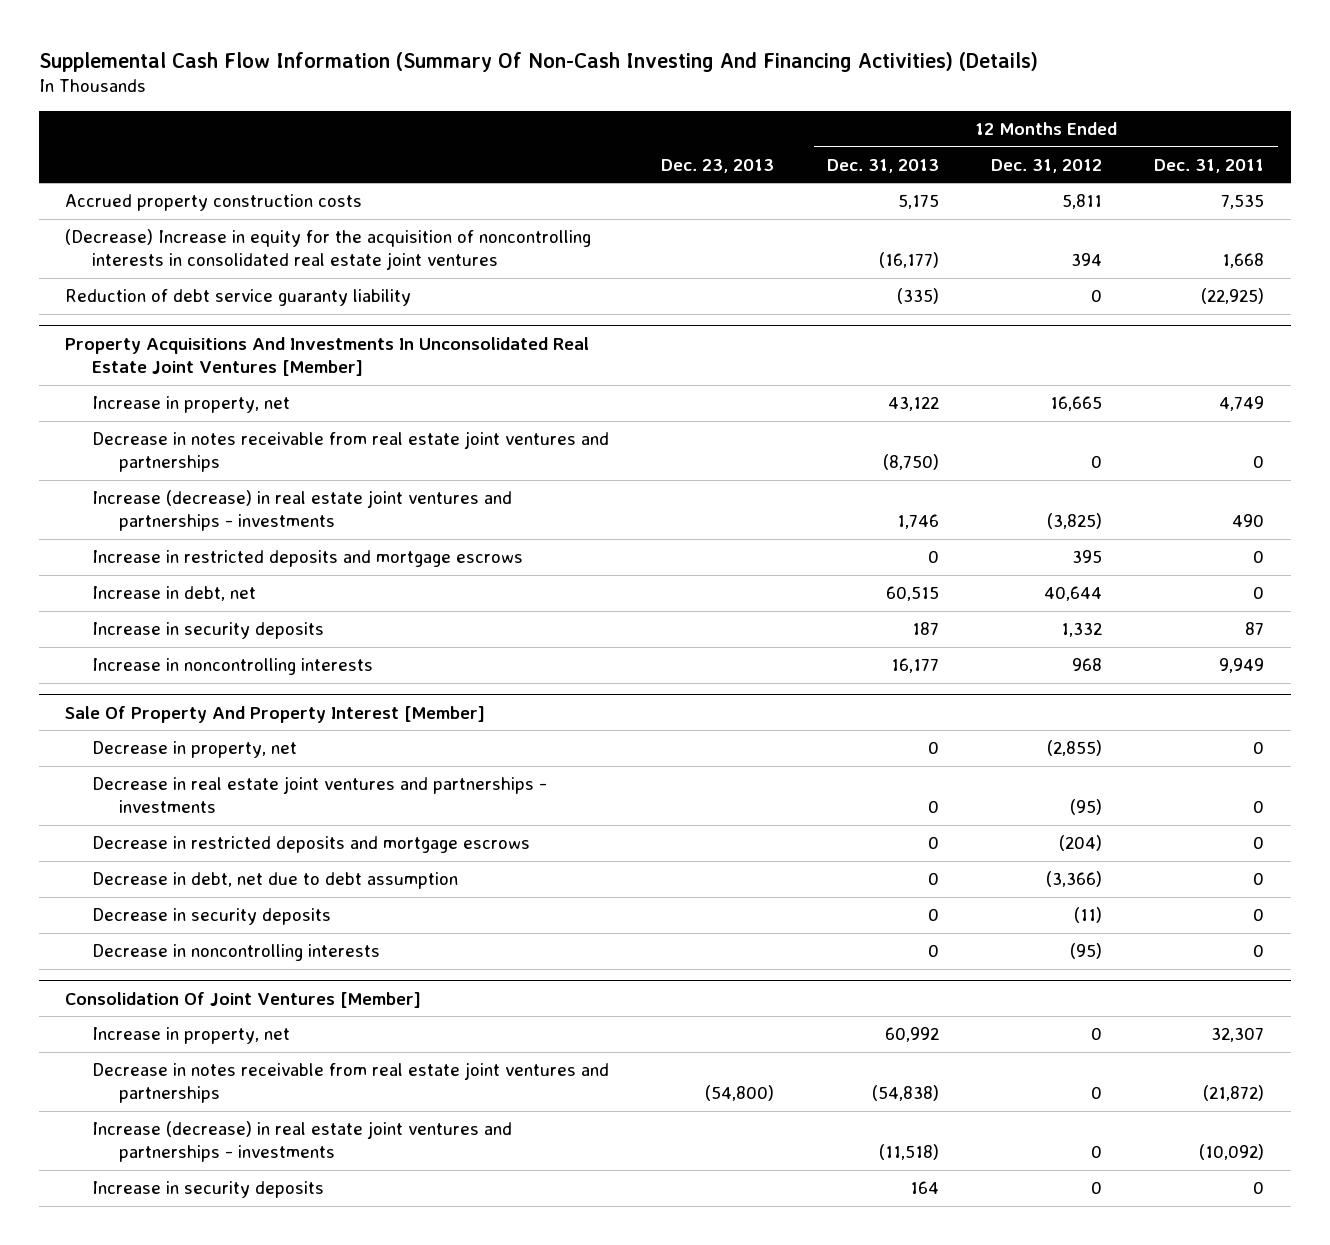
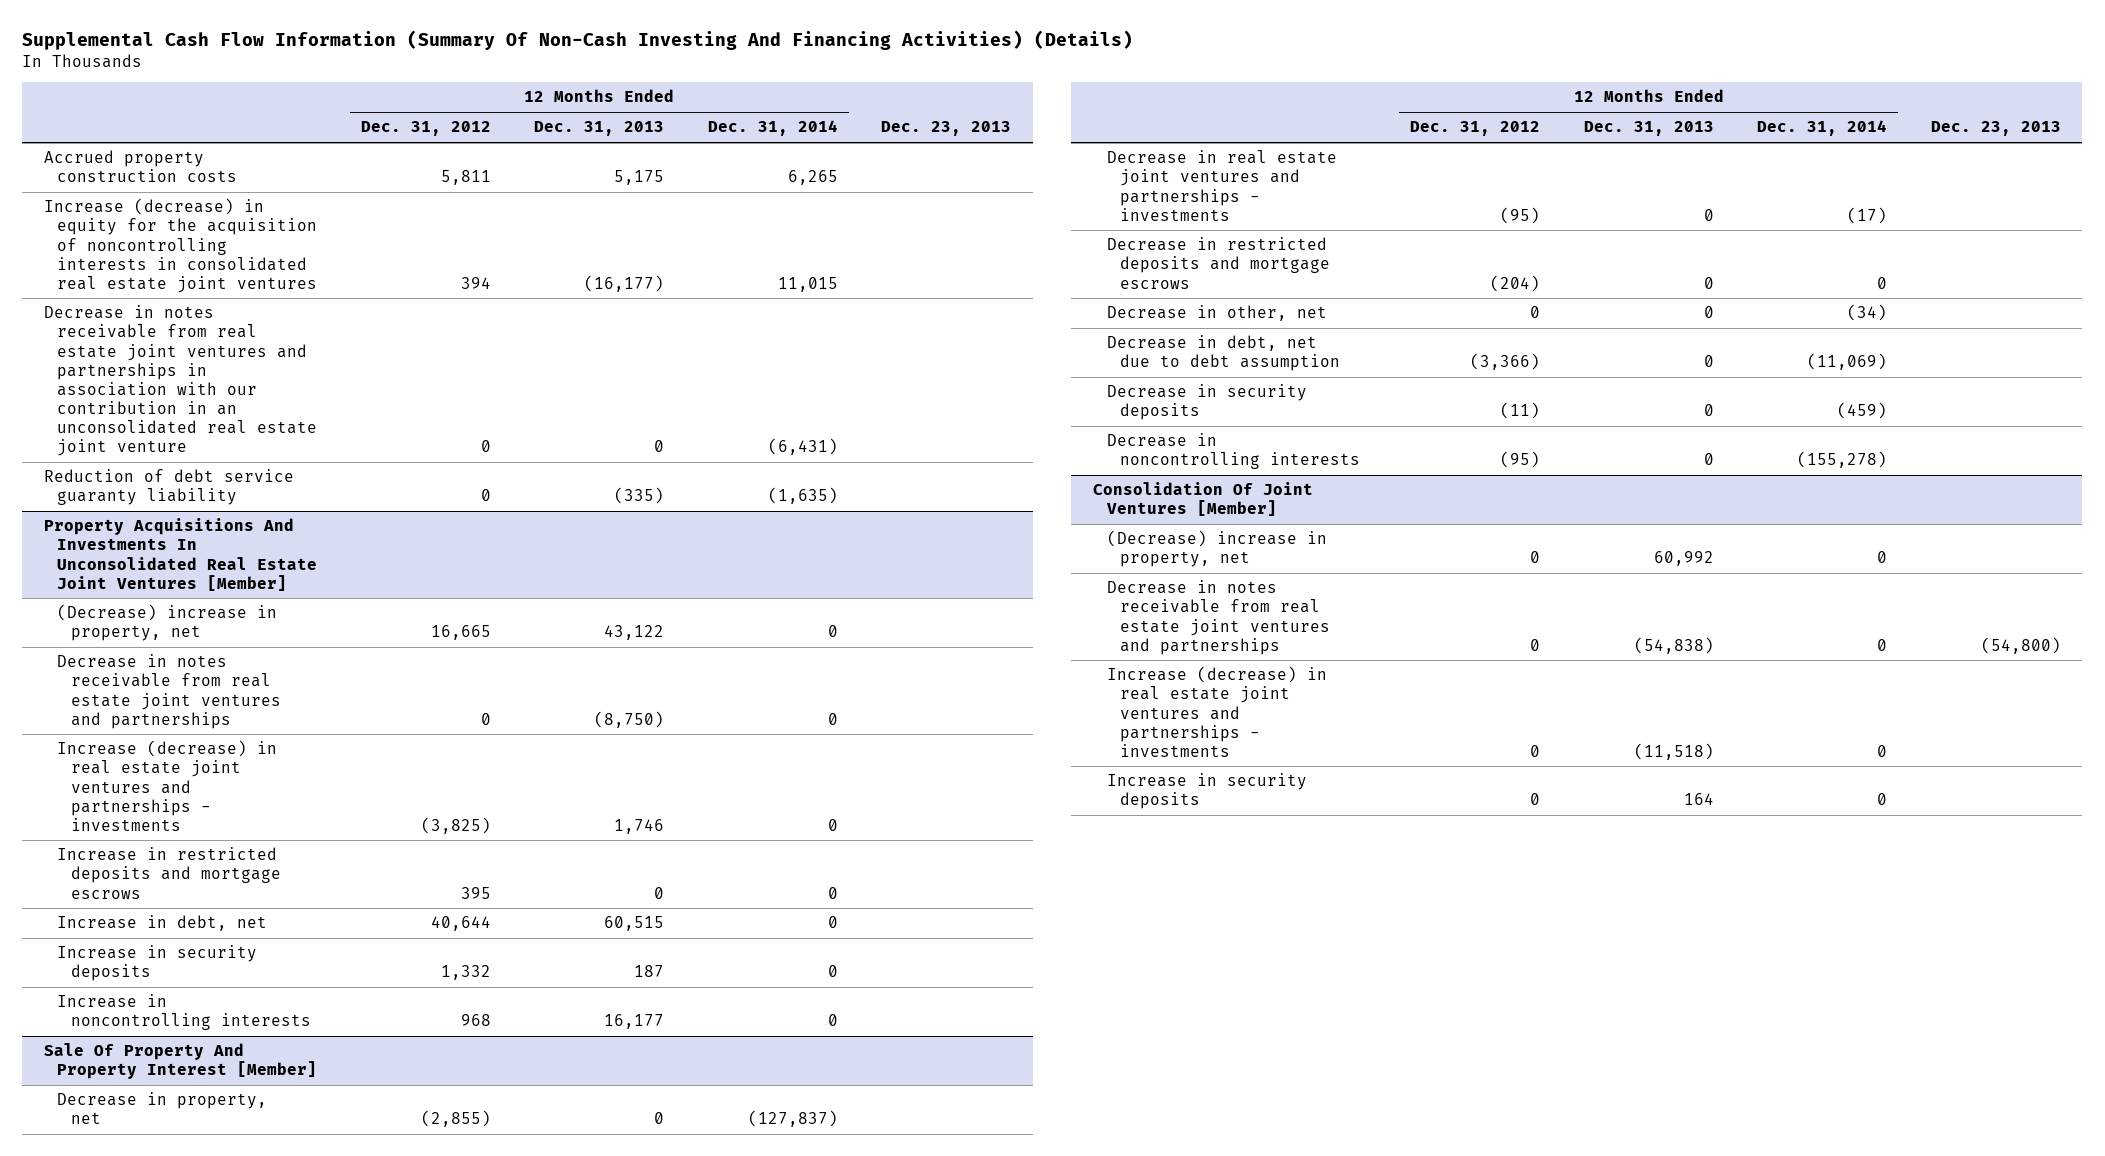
[1154,158,1265,173] Dec. 31, 2011 -> none
none -> [707,120,838,137] Dec. 31, 2014
[65,229,592,271] (Decrease) Increase in equity for the acquisition of noncontrolling interests in consolidated real estate joint ventures -> [44,198,318,293] Increase (decrease) in equity for the acquisition of noncontrolling interests in consolidated real estate joint ventures
none -> [44,305,318,456] Decrease in notes receivable from real estate joint ventures and partnerships in association with our contribution in an unconsolidated real estate joint venture
[92,396,291,414] Increase in property, net -> [57,604,278,642] (Decrease) increase in property, net
none -> [1106,305,1327,322] Decrease in other, net
[92,1027,291,1045] Increase in property, net -> [1106,530,1327,568] (Decrease) increase in property, net

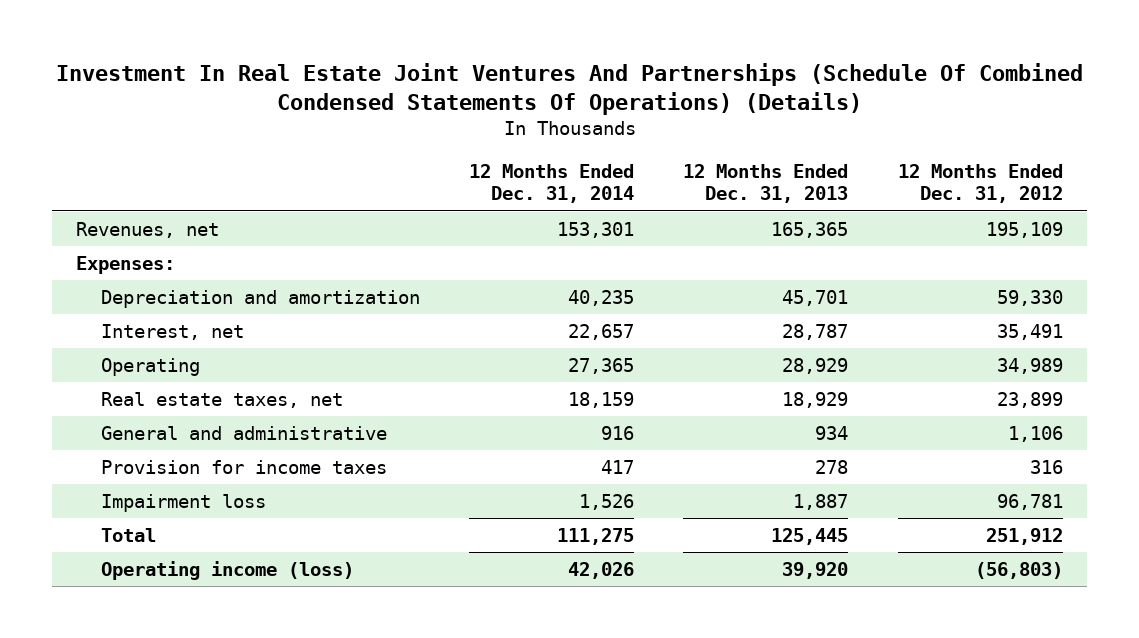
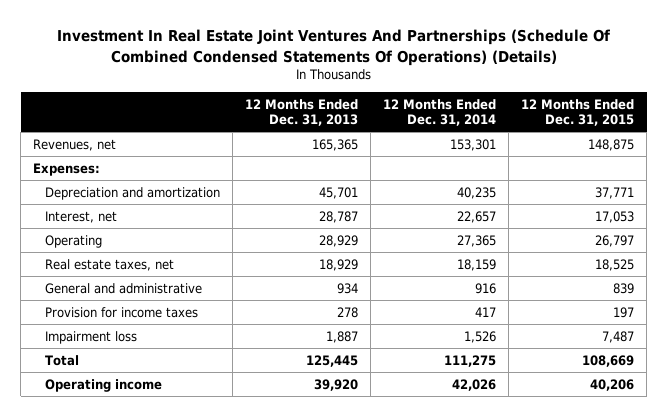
[897,163,1063,204] 12 Months Ended Dec. 31, 2012 -> none
none -> [520,99,634,127] 12 Months Ended Dec. 31, 2015
[101,561,355,581] Operating income (loss) -> [44,378,162,392] Operating income

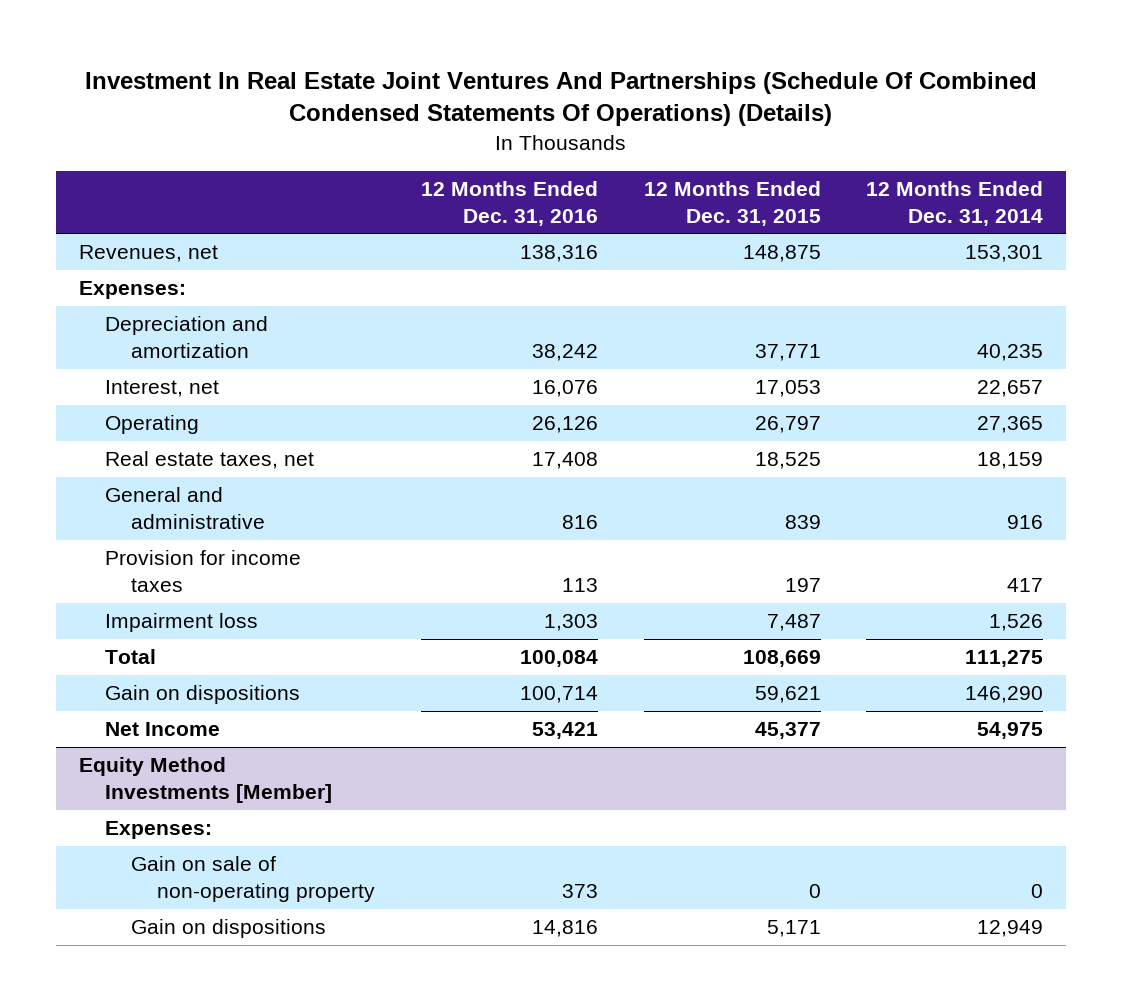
[244,99,358,127] 12 Months Ended Dec. 31, 2013 -> none
none -> [421,180,599,226] 12 Months Ended Dec. 31, 2016
none -> [105,685,301,705] Gain on dispositions
[44,378,162,392] Operating income -> [105,722,221,737] Net Income
[451,378,496,391] 42,026 -> [977,722,1044,740] 54,975
[589,378,634,391] 40,206 -> [754,722,821,740] 45,377
none -> [79,757,333,804] Equity Method Investments [Member]
none -> [105,821,213,840] Expenses:
none -> [131,856,376,903] Gain on sale of non-operating property
none -> [131,919,327,939] Gain on dispositions

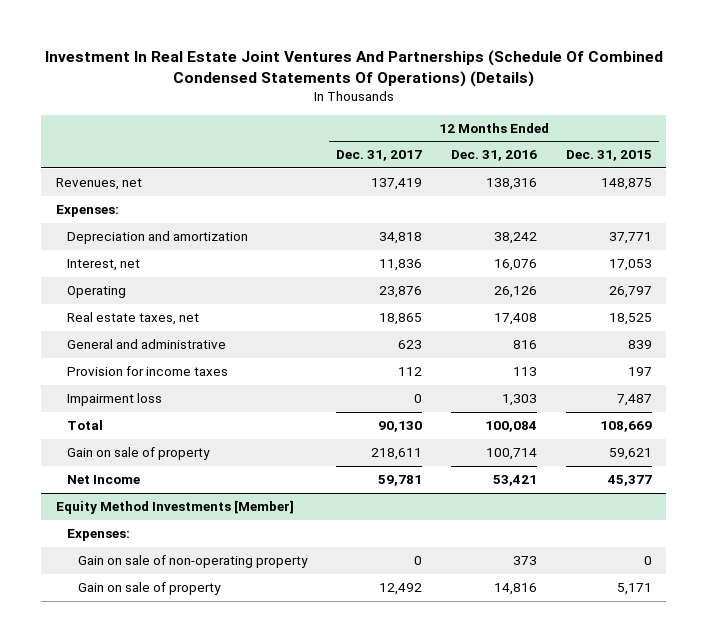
[866,180,1044,226] 12 Months Ended Dec. 31, 2014 -> none
none -> [336,150,423,162] Dec. 31, 2017
[105,685,301,705] Gain on dispositions -> [66,447,210,461] Gain on sale of property
[131,919,327,939] Gain on dispositions -> [78,582,222,596] Gain on sale of property

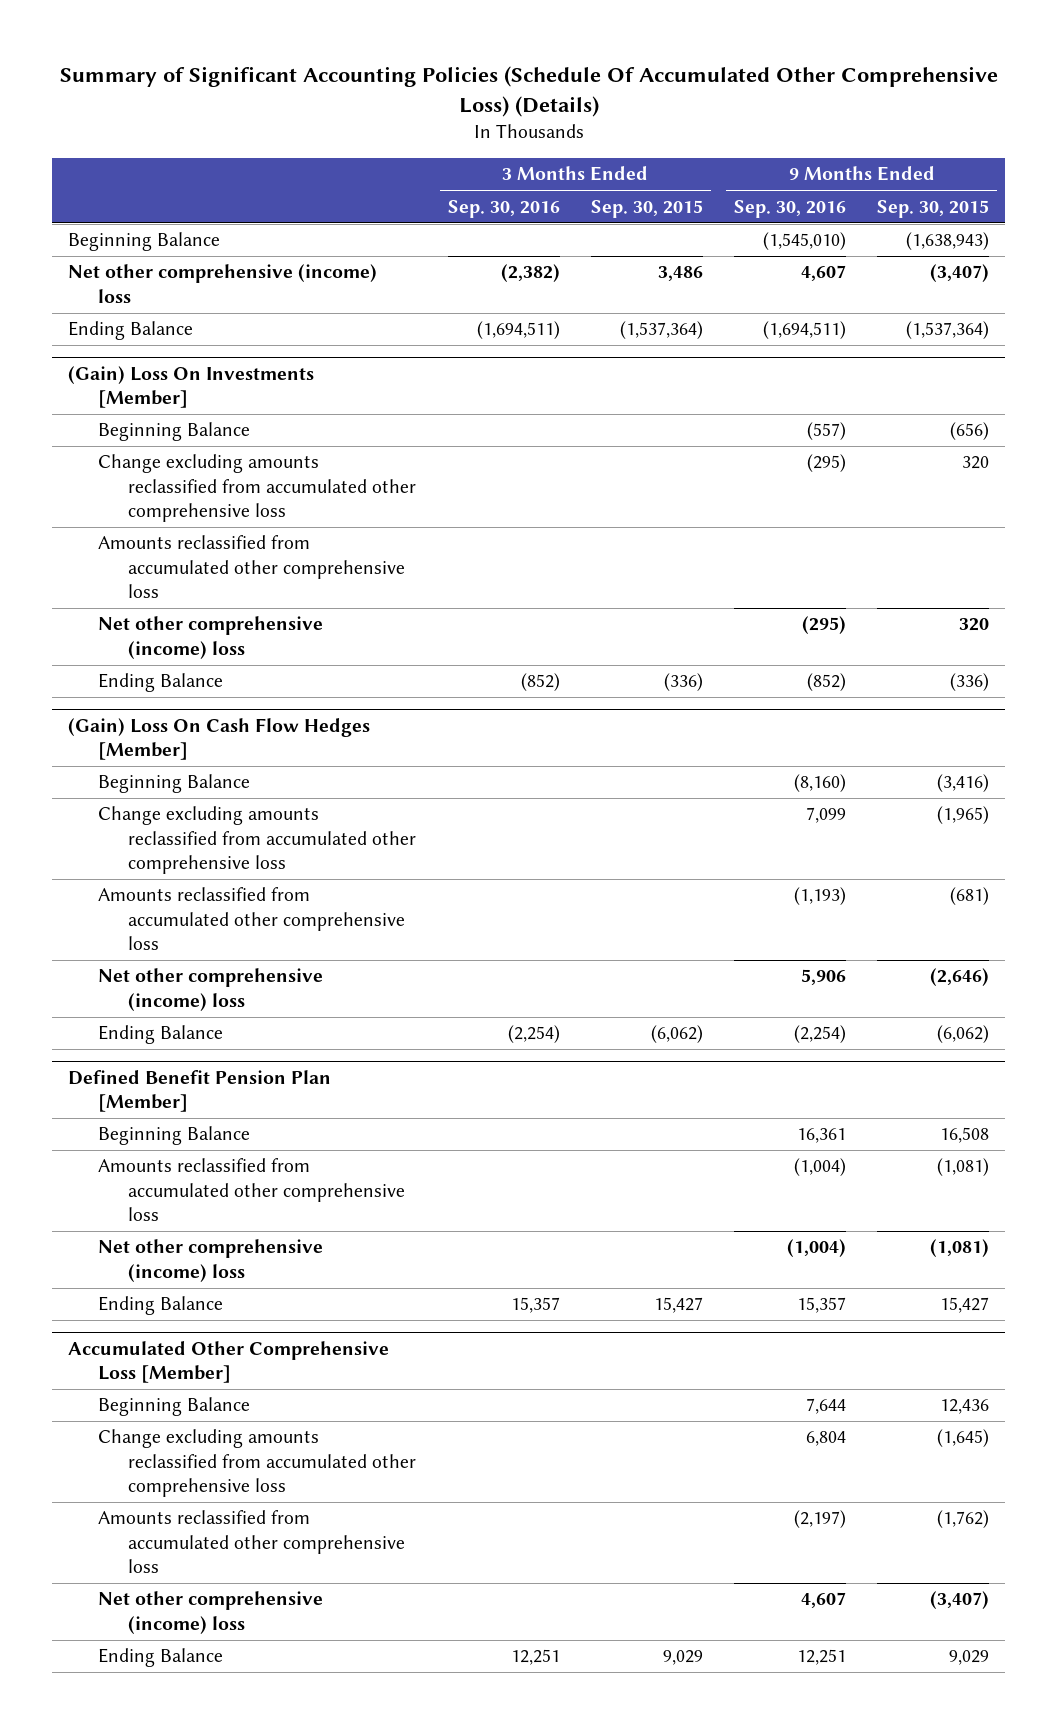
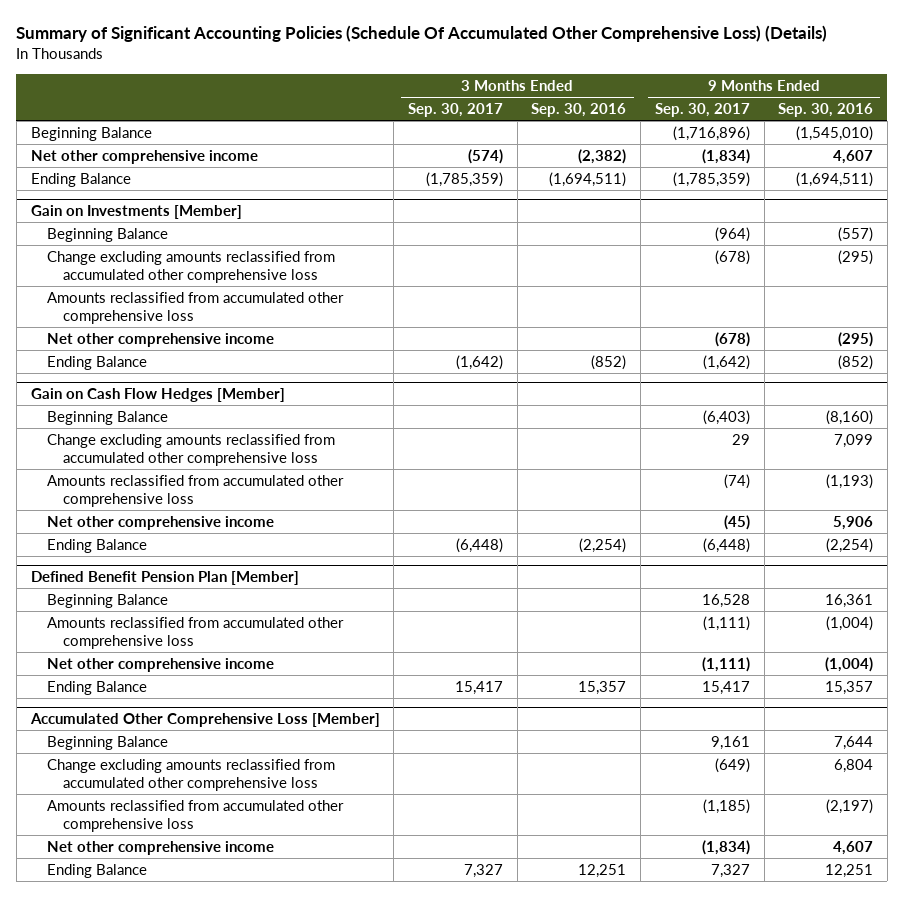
[590,199,703,218] Sep. 30, 2015 -> none
[877,199,990,218] Sep. 30, 2015 -> none
none -> [408,102,504,117] Sep. 30, 2017
none -> [654,102,750,117] Sep. 30, 2017
[68,264,378,303] Net other comprehensive (income) loss -> [30,149,258,164] Net other comprehensive income
[68,365,315,408] (Gain) Loss On Investments [Member] -> [30,205,242,220] Gain on Investments [Member]
[98,616,324,659] Net other comprehensive (income) loss -> [46,332,274,347] Net other comprehensive income
[68,717,371,760] (Gain) Loss On Cash Flow Hedges [Member] -> [30,388,285,403] Gain on Cash Flow Hedges [Member]
[98,968,324,1011] Net other comprehensive (income) loss -> [46,515,274,530] Net other comprehensive income
[98,1239,324,1282] Net other comprehensive (income) loss -> [46,657,274,672] Net other comprehensive income
[98,1591,324,1634] Net other comprehensive (income) loss -> [46,840,274,855] Net other comprehensive income

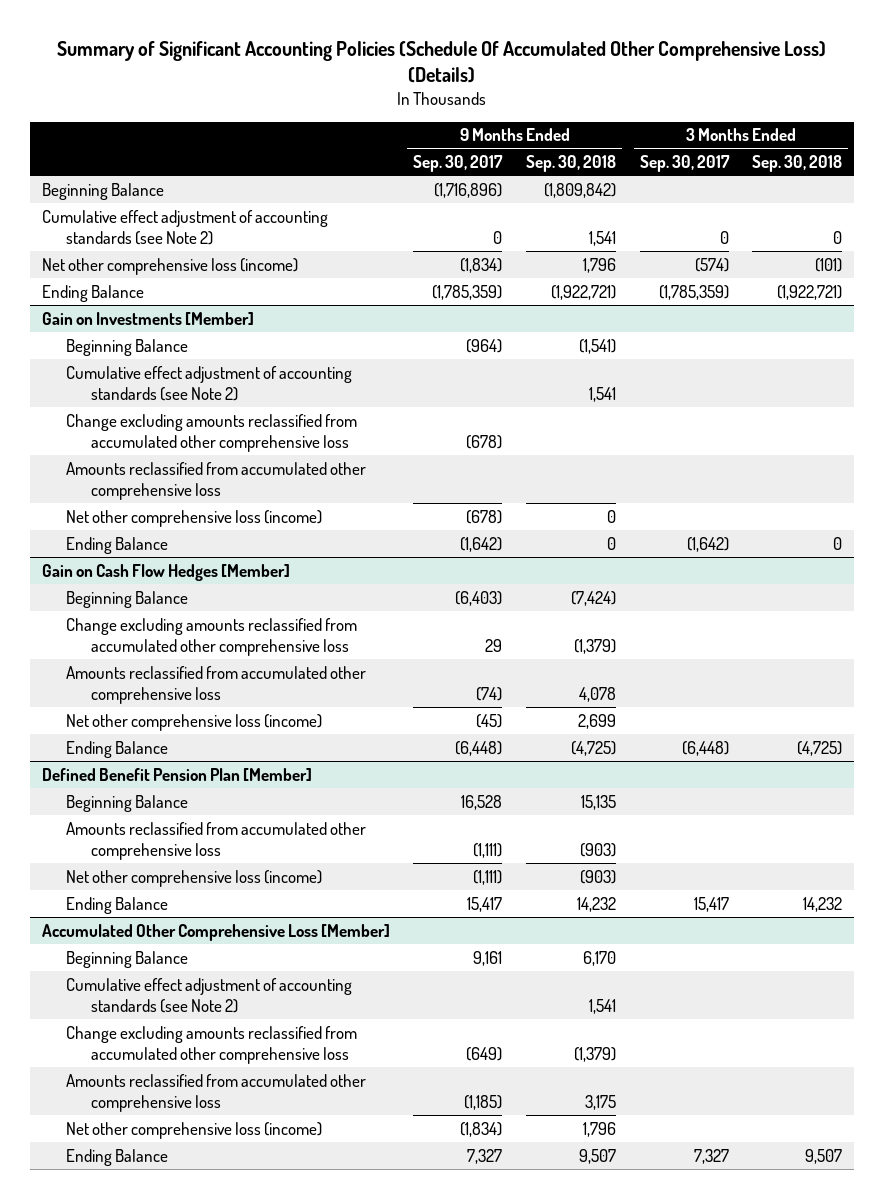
[531,102,627,117] Sep. 30, 2016 -> none
[778,102,874,117] Sep. 30, 2016 -> none
none -> [525,155,616,173] Sep. 30, 2018
none -> [752,155,843,173] Sep. 30, 2018
none -> [41,209,328,245] Cumulative effect adjustment of accounting standards (see Note 2)
[30,149,258,164] Net other comprehensive income -> [41,257,298,275] Net other comprehensive loss (income)
none -> [66,365,353,401] Cumulative effect adjustment of accounting standards (see Note 2)
[46,332,274,347] Net other comprehensive income -> [66,509,323,527] Net other comprehensive loss (income)
[46,515,274,530] Net other comprehensive income -> [66,713,323,731] Net other comprehensive loss (income)
[46,657,274,672] Net other comprehensive income -> [66,869,323,887] Net other comprehensive loss (income)
none -> [66,977,353,1013] Cumulative effect adjustment of accounting standards (see Note 2)
[46,840,274,855] Net other comprehensive income -> [66,1121,323,1139] Net other comprehensive loss (income)

